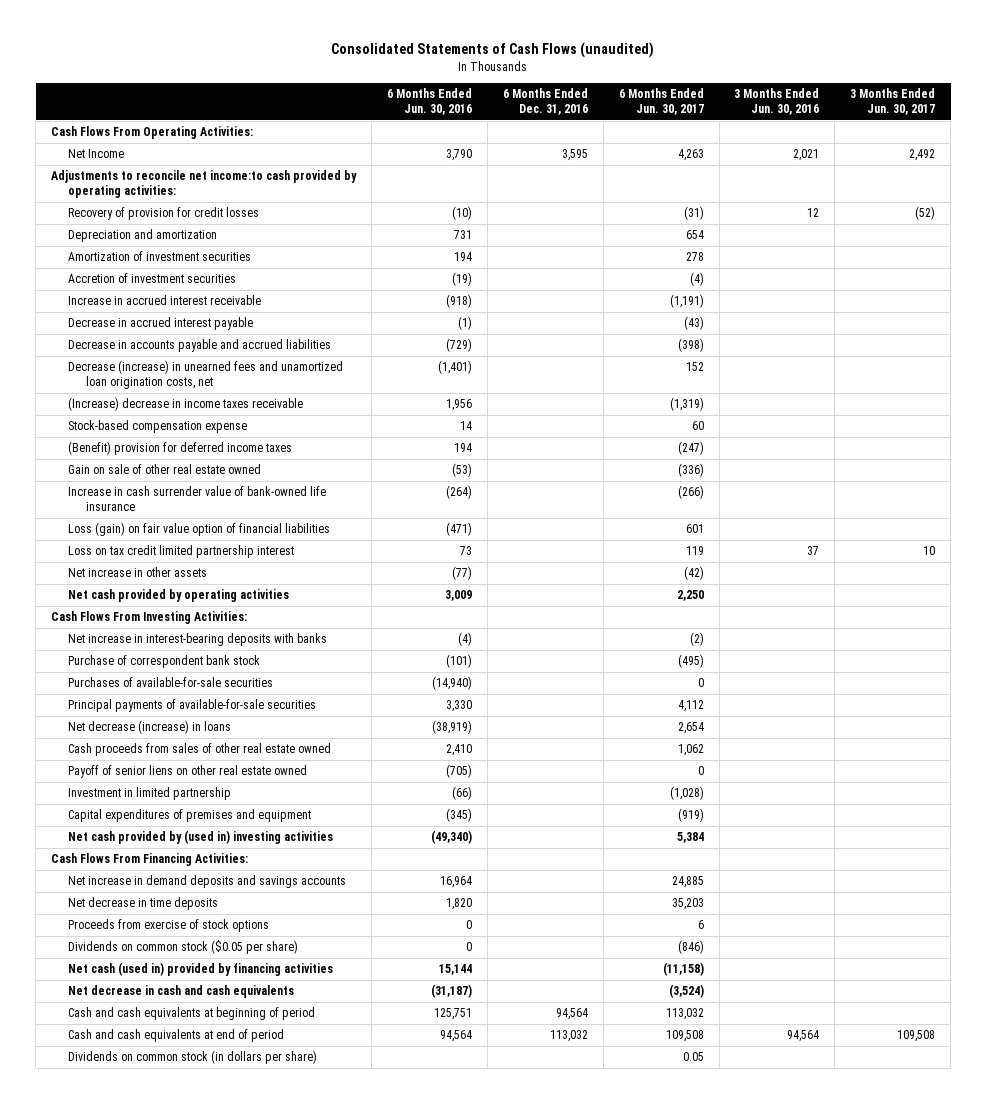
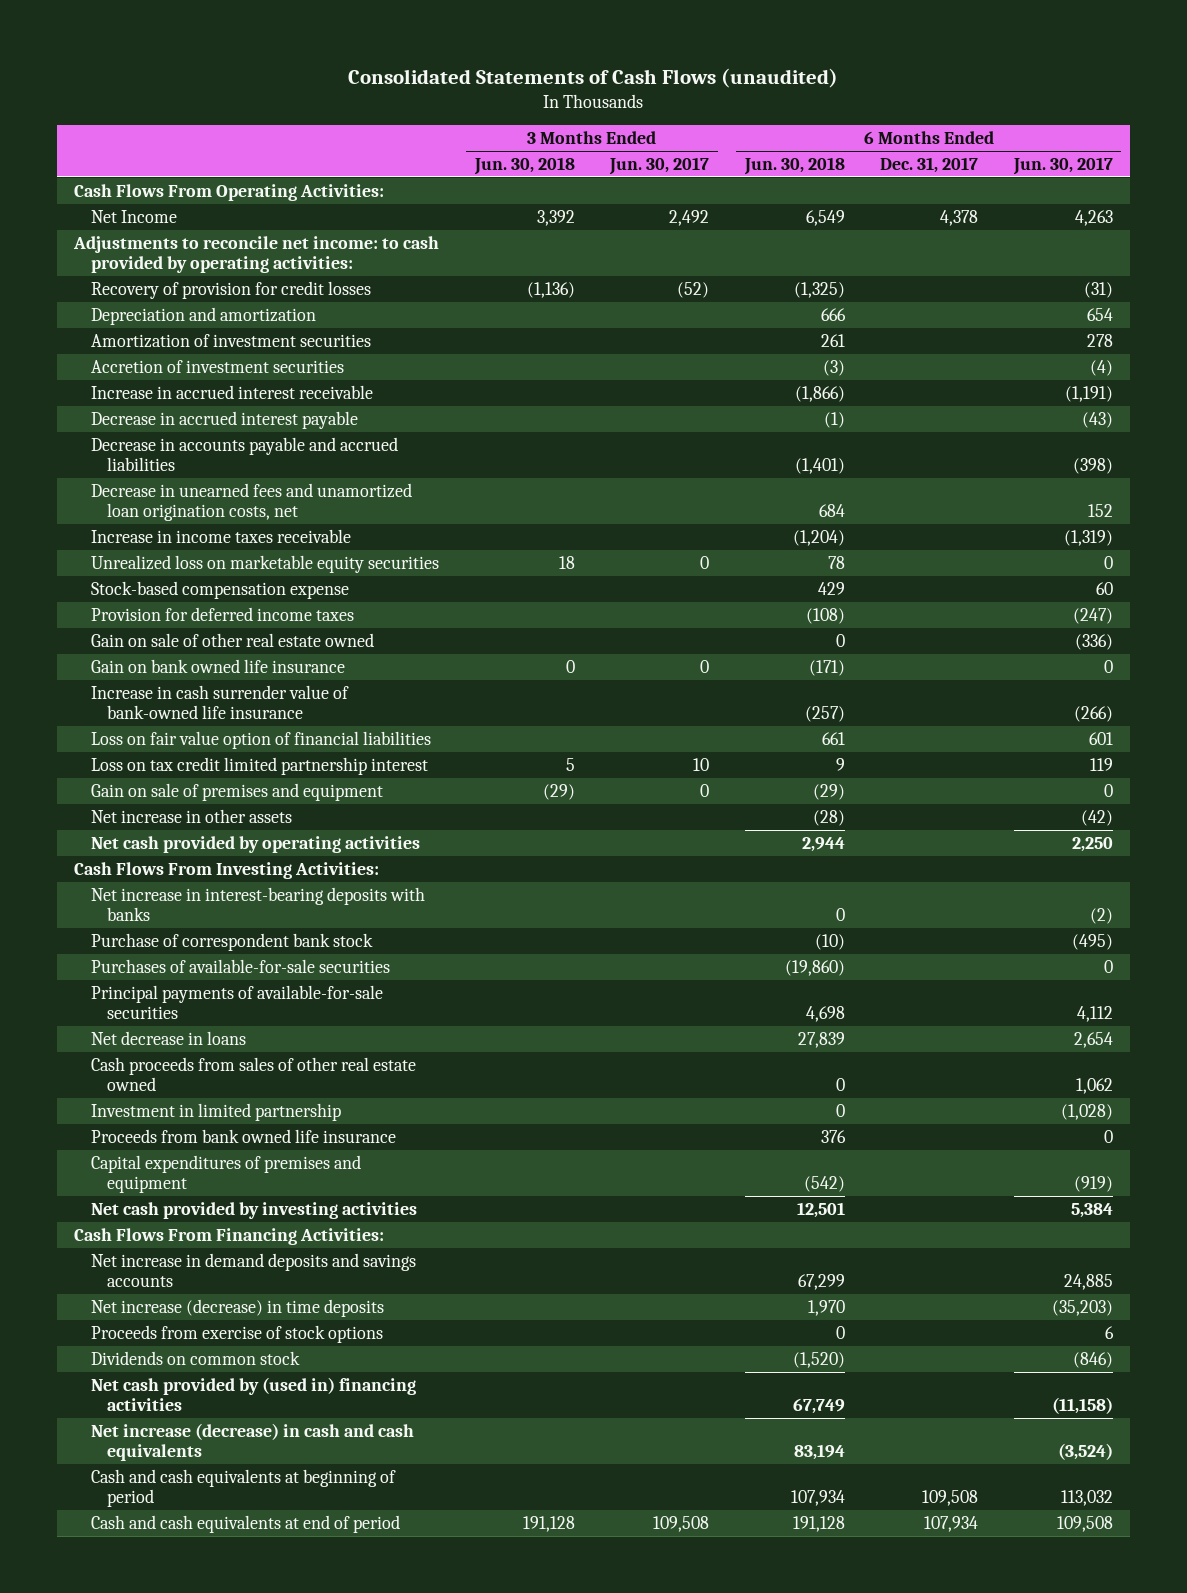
[386,88,472,116] 6 Months Ended Jun. 30, 2016 -> none
[502,88,588,116] 6 Months Ended Dec. 31, 2016 -> none
[734,88,820,116] 3 Months Ended Jun. 30, 2016 -> none
none -> [473,156,575,175] Jun. 30, 2018
none -> [743,156,845,175] Jun. 30, 2018
none -> [880,156,979,173] Dec. 31, 2017
[51,170,358,199] Adjustments to reconcile net income:to cash provided by operating activities: -> [73,235,440,274] Adjustments to reconcile net income: to cash provided by operating activities:
[68,360,344,390] Decrease (increase) in unearned fees and unamortized loan origination costs, net -> [90,482,412,522] Decrease in unearned fees and unamortized loan origination costs, net
[68,397,304,412] (Increase) decrease in income taxes receivable -> [90,528,351,543] Increase in income taxes receivable
none -> [90,554,439,573] Unrealized loss on marketable equity securities
[68,441,293,456] (Benefit) provision for deferred income taxes -> [90,606,354,621] Provision for deferred income taxes
none -> [90,658,345,673] Gain on bank owned life insurance
[68,522,331,537] Loss (gain) on fair value option of financial liabilities -> [90,730,431,749] Loss on fair value option of financial liabilities
none -> [90,782,383,801] Gain on sale of premises and equipment
[68,720,232,735] Net decrease (increase) in loans -> [90,1030,246,1045] Net decrease in loans
[68,765,308,779] Payoff of senior liens on other real estate owned -> none
none -> [90,1128,396,1143] Proceeds from bank owned life insurance
[68,830,334,845] Net cash provided by (used in) investing activities -> [90,1201,417,1219] Net cash provided by investing activities
[68,897,219,911] Net decrease in time deposits -> [90,1298,384,1317] Net increase (decrease) in time deposits
[671,898,704,911] 35,203 -> [1051,1299,1113,1316] (35,203)
[68,940,299,955] Dividends on common stock ($0.05 per share) -> [90,1350,300,1365] Dividends on common stock
[68,962,334,977] Net cash (used in) provided by financing activities -> [90,1376,416,1412] Net cash provided by (used in) financing activities
[68,985,295,999] Net decrease in cash and cash equivalents -> [90,1422,414,1462] Net increase (decrease) in cash and cash equivalents
[68,1050,318,1065] Dividends on common stock (in dollars per share) -> none

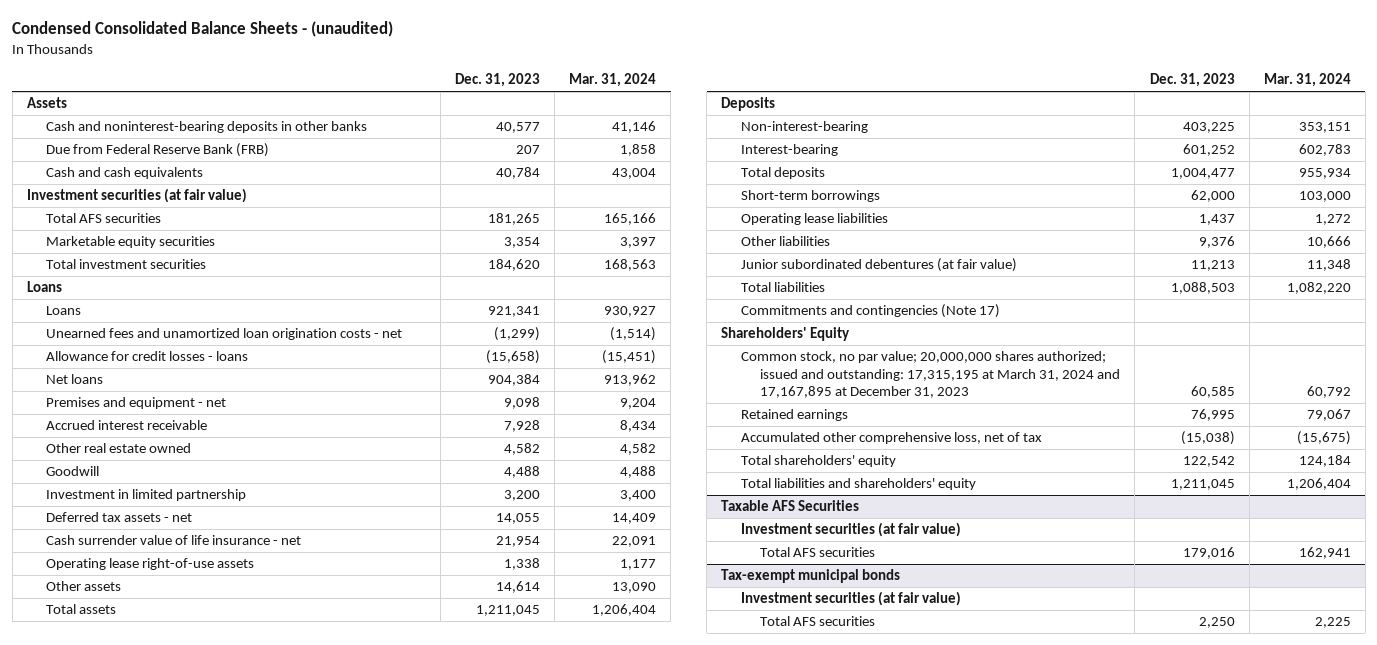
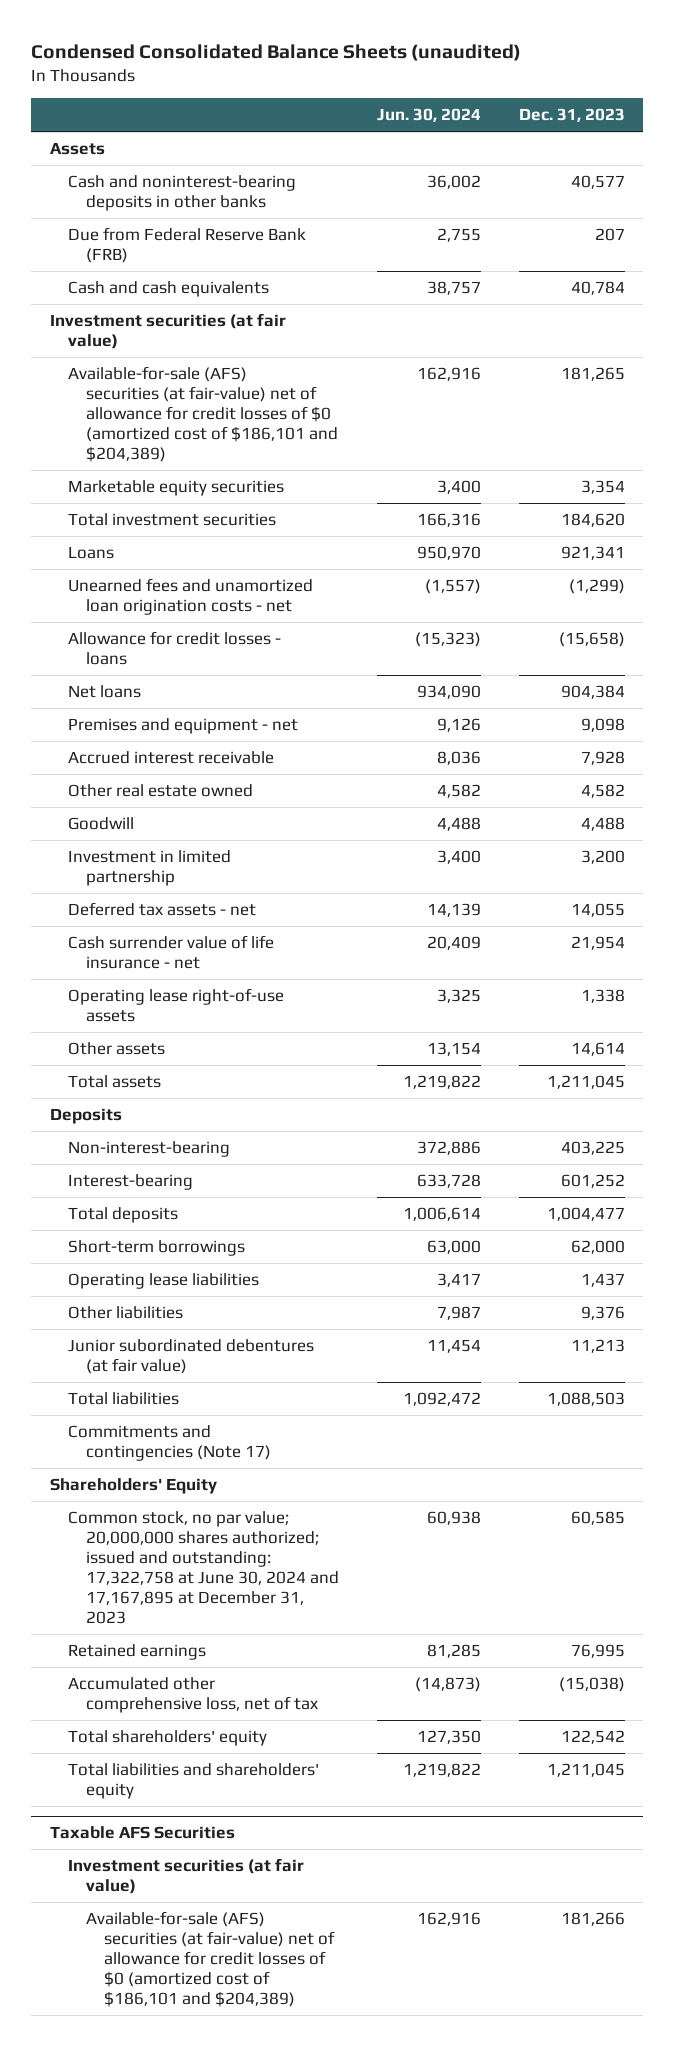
[12,21,394,38] Condensed Consolidated Balance Sheets - (unaudited) -> [31,43,522,61] Condensed Consolidated Balance Sheets (unaudited)
[569,73,657,88] Mar. 31, 2024 -> none
none -> [376,108,481,123] Jun. 30, 2024
[46,213,162,224] Total AFS securities -> [67,366,338,463] Available-for-sale (AFS) securities (at fair-value) net of allowance for credit losses of $0 (amortized cost of $186,101 and $204,389)
[26,281,62,293] Loans -> none
[740,351,1121,398] Common stock, no par value; 20,000,000 shares authorized; issued and outstanding: 17,315,195 at March 31, 2024 and 17,167,895 at December 31, 2023 -> [67,1511,339,1625] Common stock, no par value; 20,000,000 shares authorized; issued and outstanding: 17,322,758 at June 30, 2024 and 17,167,895 at December 31, 2023
[760,547,876,558] Total AFS securities -> none
[721,569,901,584] Tax-exempt municipal bonds -> none
[740,591,961,607] Investment securities (at fair value) -> none
[760,616,876,627] Total AFS securities -> none
none -> [85,1911,335,2008] Available-for-sale (AFS) securities (at fair-value) net of allowance for credit losses of $0 (amortized cost of $186,101 and $204,389)

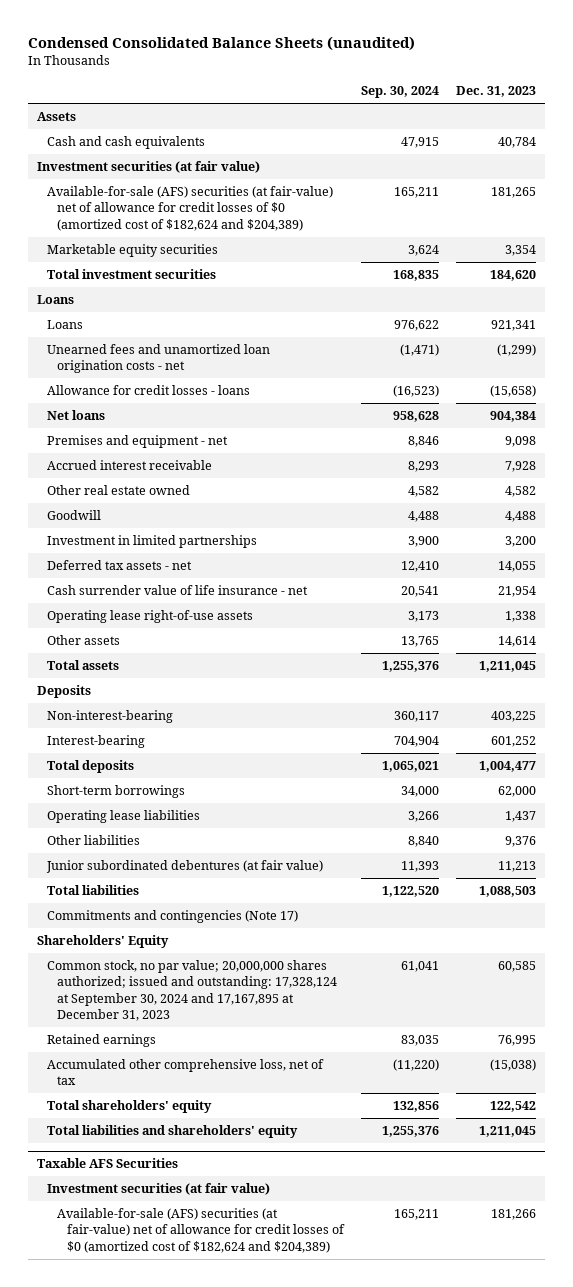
[376,108,481,123] Jun. 30, 2024 -> none
none -> [361,86,440,99] Sep. 30, 2024
[67,175,296,212] Cash and noninterest-bearing deposits in other banks -> none
[67,227,306,264] Due from Federal Reserve Bank (FRB) -> none
[67,366,338,463] Available-for-sale (AFS) securities (at fair-value) net of allowance for credit losses of $0 (amortized cost of $186,101 and $204,389) -> [46,186,333,231] Available-for-sale (AFS) securities (at fair-value) net of allowance for credit losses of $0 (amortized cost of $182,624 and $204,389)
none -> [36,295,74,305] Loans
[67,850,231,887] Investment in limited partnership -> [46,535,257,549] Investment in limited partnerships
[67,1511,339,1625] Common stock, no par value; 20,000,000 shares authorized; issued and outstanding: 17,322,758 at June 30, 2024 and 17,167,895 at December 31, 2023 -> [46,960,338,1021] Common stock, no par value; 20,000,000 shares authorized; issued and outstanding: 17,328,124 at September 30, 2024 and 17,167,895 at December 31, 2023
[85,1911,335,2008] Available-for-sale (AFS) securities (at fair-value) net of allowance for credit losses of $0 (amortized cost of $186,101 and $204,389) -> [57,1208,346,1253] Available-for-sale (AFS) securities (at fair-value) net of allowance for credit losses of $0 (amortized cost of $182,624 and $204,389)

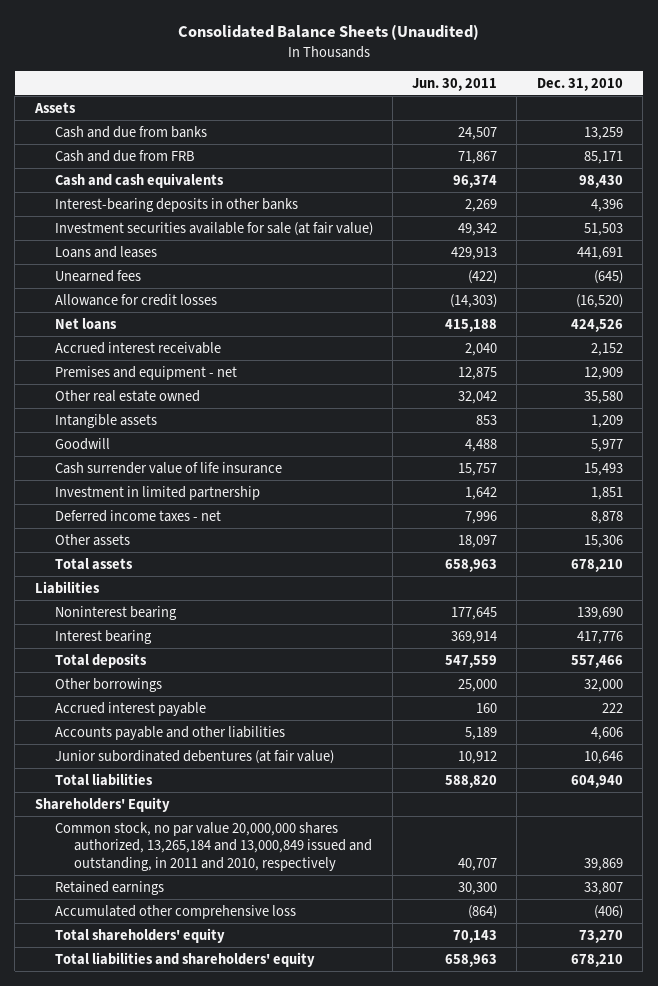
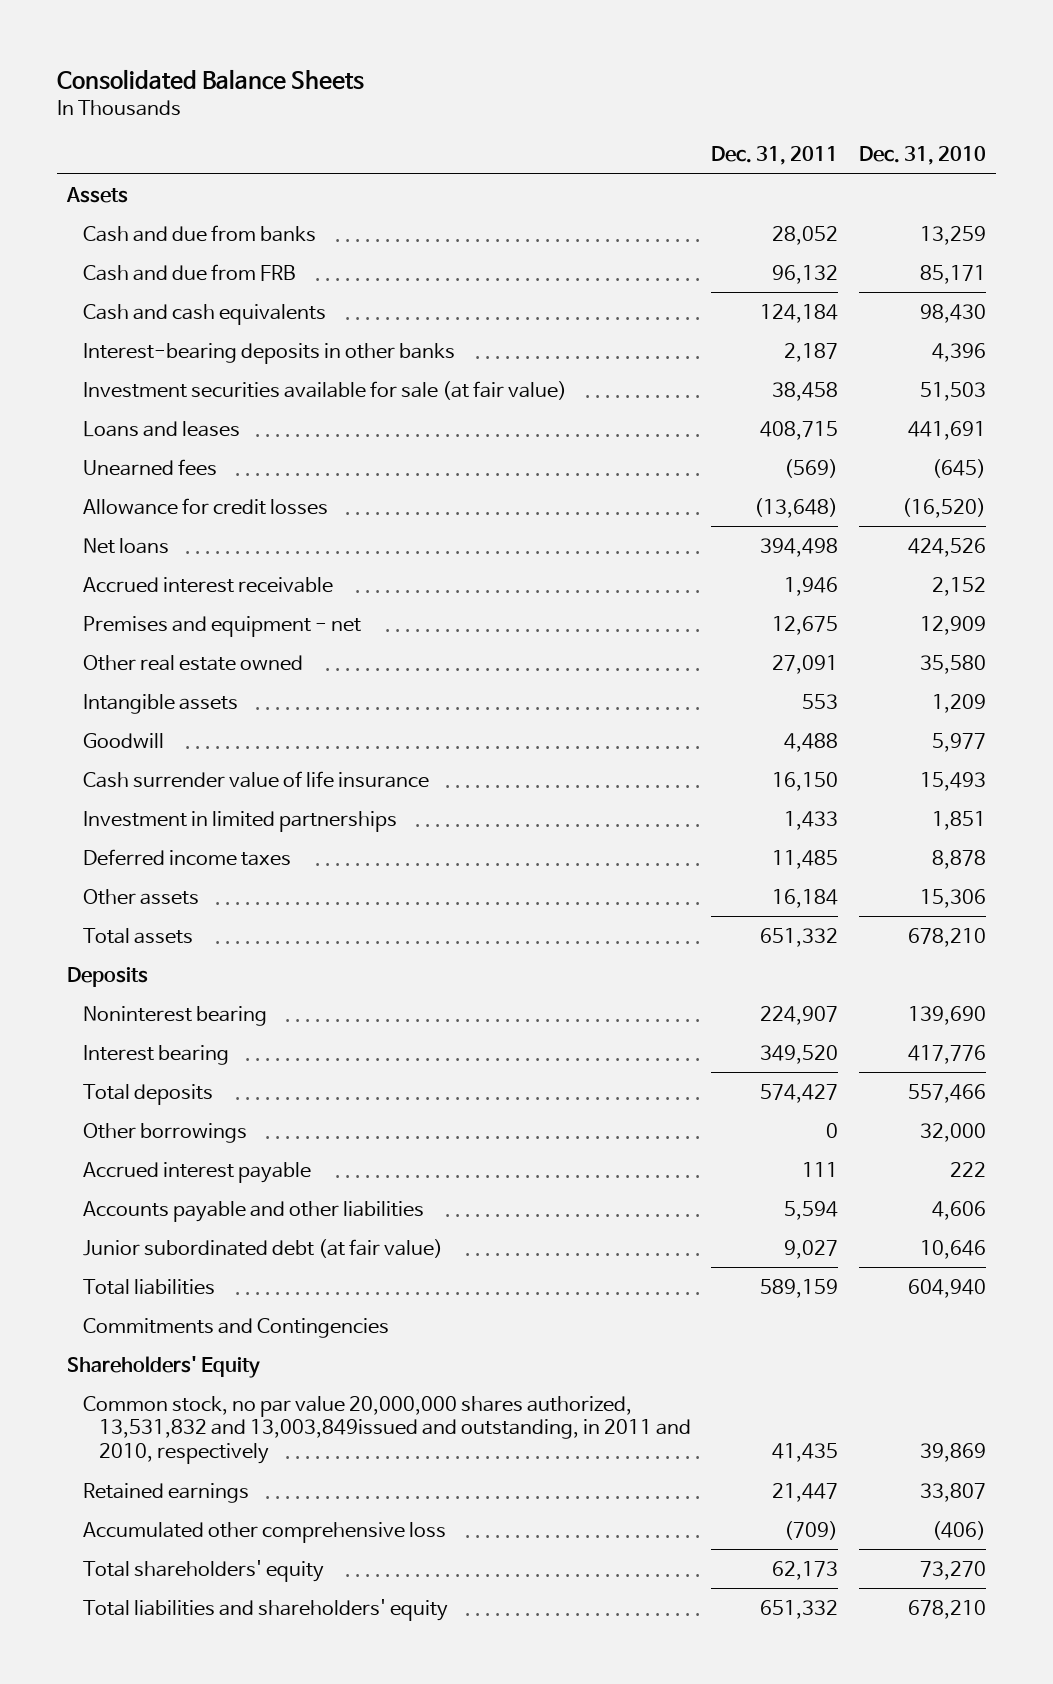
[177,24,479,41] Consolidated Balance Sheets (Unaudited) -> [57,69,365,91] Consolidated Balance Sheets
[412,77,498,91] Jun. 30, 2011 -> none
none -> [711,146,839,166] Dec. 31, 2011
[54,485,260,500] Investment in limited partnership -> [83,810,398,832] Investment in limited partnerships
[54,509,221,522] Deferred income taxes - net -> [83,848,292,866] Deferred income taxes
[34,580,100,594] Liabilities -> none
none -> [67,966,149,987] Deposits
[54,749,334,764] Junior subordinated debentures (at fair value) -> [83,1238,444,1258] Junior subordinated debt (at fair value)
none -> [83,1317,390,1338] Commitments and Contingencies
[54,821,373,872] Common stock, no par value 20,000,000 shares authorized, 13,265,184 and 13,000,849 issued and outstanding, in 2011 and 2010, respectively -> [83,1395,692,1465] Common stock, no par value 20,000,000 shares authorized, 13,531,832 and 13,003,849issued and outstanding, in 2011 and 2010, respectively

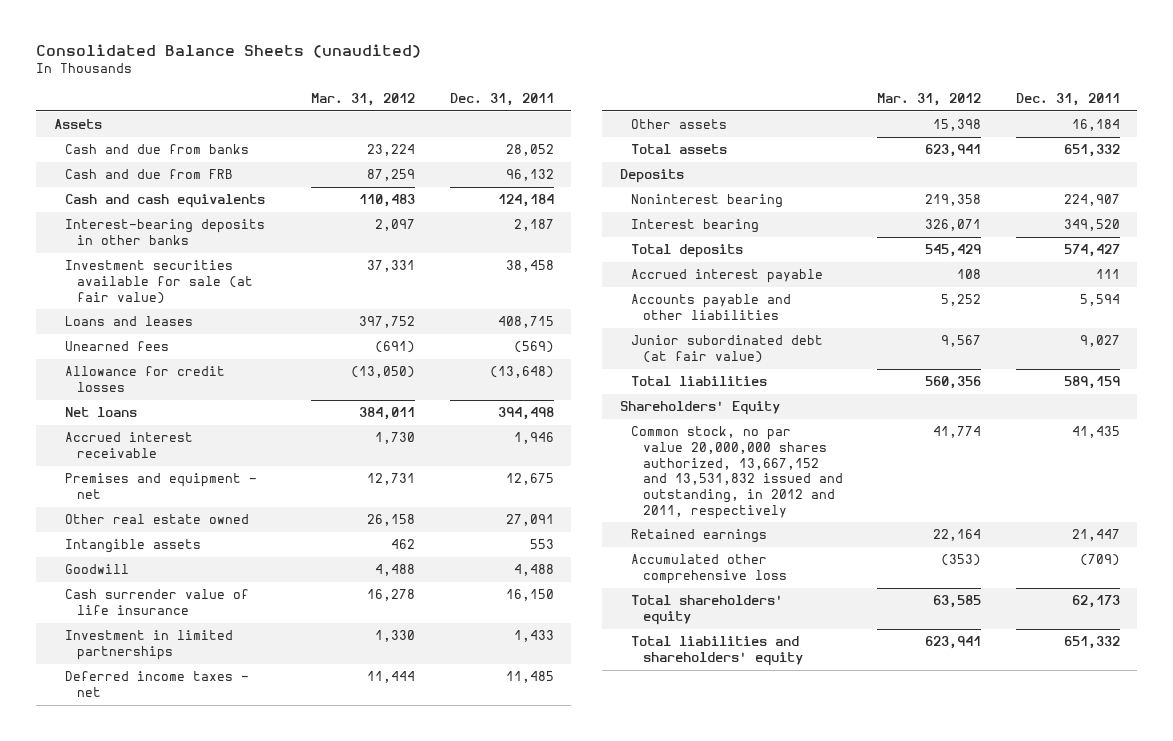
[57,69,365,91] Consolidated Balance Sheets -> [36,44,422,59] Consolidated Balance Sheets (unaudited)
[858,146,986,166] Dec. 31, 2010 -> none
none -> [311,92,416,106] Mar. 31, 2012
[83,848,292,866] Deferred income taxes -> [65,671,250,697] Deferred income taxes - net
[83,1122,248,1143] Other borrowings -> none
[83,1317,390,1338] Commitments and Contingencies -> none
[83,1395,692,1465] Common stock, no par value 20,000,000 shares authorized, 13,531,832 and 13,003,849issued and outstanding, in 2011 and 2010, respectively -> [631,426,843,519] Common stock, no par value 20,000,000 shares authorized, 13,667,152 and 13,531,832 issued and outstanding, in 2012 and 2011, respectively

